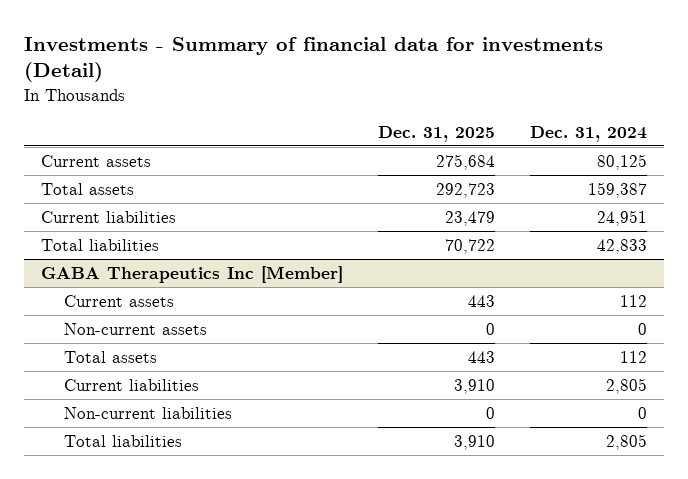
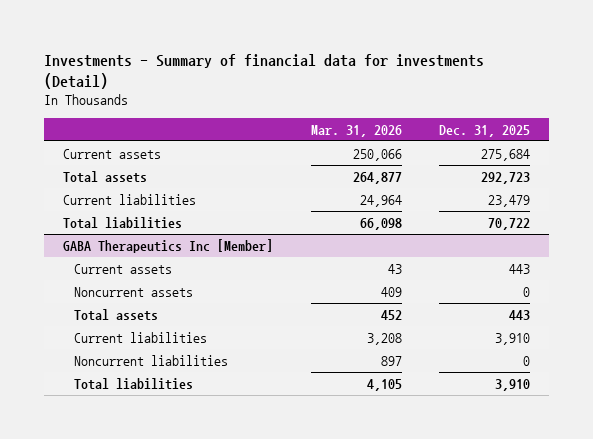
[529,125,647,142] Dec. 31, 2024 -> none
none -> [310,124,402,137] Mar. 31, 2026
[64,323,208,336] Non-current assets -> [73,286,193,297] Noncurrent assets
[64,407,233,420] Non-current liabilities -> [73,354,228,366] Noncurrent liabilities

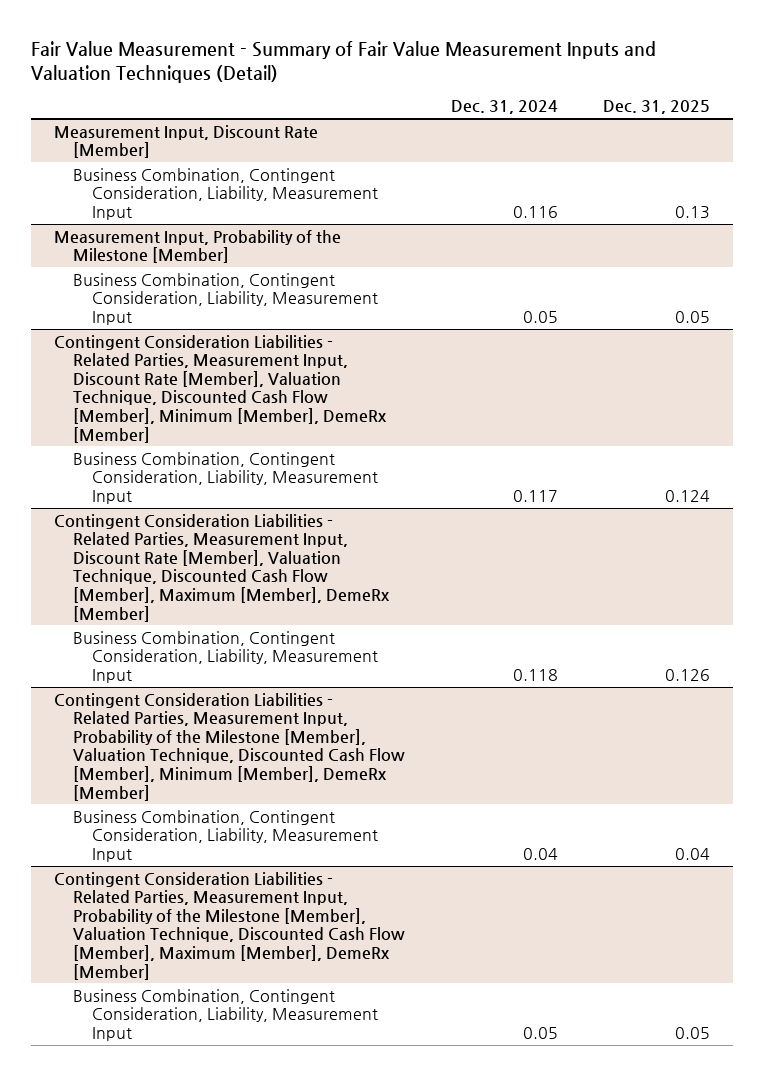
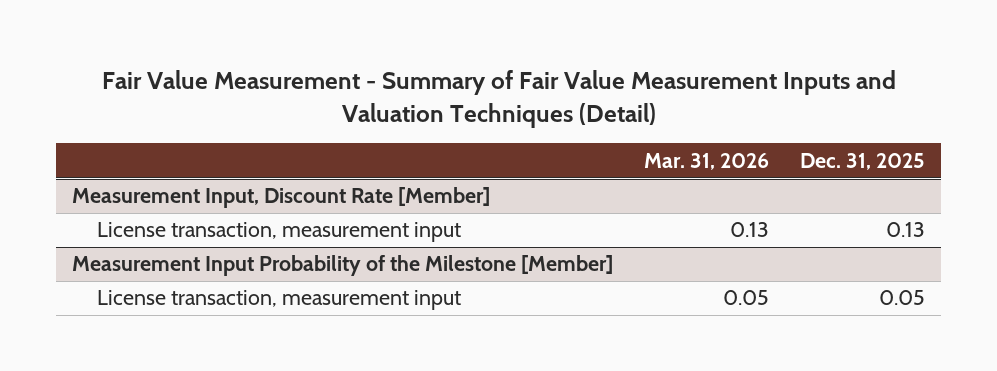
[450,100,558,115] Dec. 31, 2024 -> none
none -> [644,152,770,170] Mar. 31, 2026
[53,334,388,443] Contingent Consideration Liabilities - Related Parties, Measurement Input, Discount Rate [Member], Valuation Technique, Discounted Cash Flow [Member], Minimum [Member], DemeRx [Member] -> none
[73,451,379,504] Business Combination, Contingent Consideration, Liability, Measurement Input -> none
[53,513,391,622] Contingent Consideration Liabilities - Related Parties, Measurement Input, Discount Rate [Member], Valuation Technique, Discounted Cash Flow [Member], Maximum [Member], DemeRx [Member] -> none
[73,630,379,683] Business Combination, Contingent Consideration, Liability, Measurement Input -> none
[53,692,406,801] Contingent Consideration Liabilities - Related Parties, Measurement Input, Probability of the Milestone [Member], Valuation Technique, Discounted Cash Flow [Member], Minimum [Member], DemeRx [Member] -> none
[73,809,379,862] Business Combination, Contingent Consideration, Liability, Measurement Input -> none
[53,871,406,980] Contingent Consideration Liabilities - Related Parties, Measurement Input, Probability of the Milestone [Member], Valuation Technique, Discounted Cash Flow [Member], Maximum [Member], DemeRx [Member] -> none
[73,988,379,1041] Business Combination, Contingent Consideration, Liability, Measurement Input -> none
[73,167,379,220] Business Combination, Contingent Consideration, Liability, Measurement Input -> [96,222,461,243] License transaction, measurement input
[53,229,341,264] Measurement Input, Probability of the Milestone [Member] -> [71,255,613,277] Measurement Input Probability of the Milestone [Member]
[73,272,379,325] Business Combination, Contingent Consideration, Liability, Measurement Input -> [96,290,461,311] License transaction, measurement input

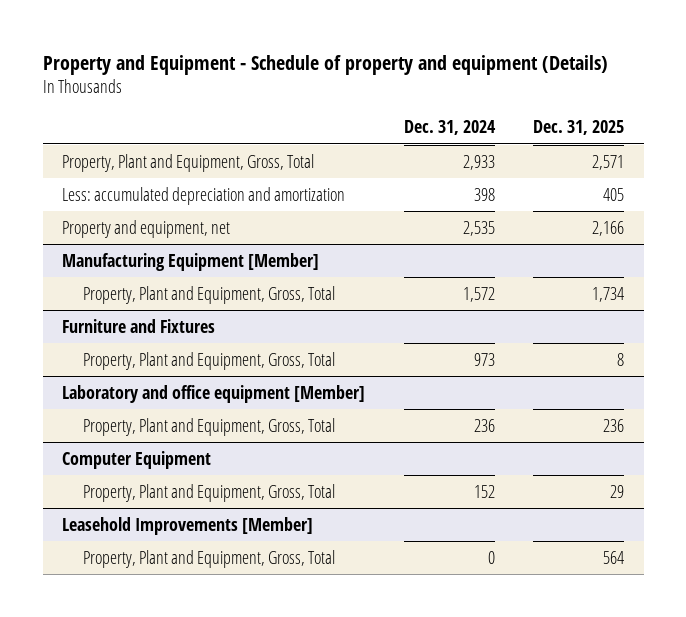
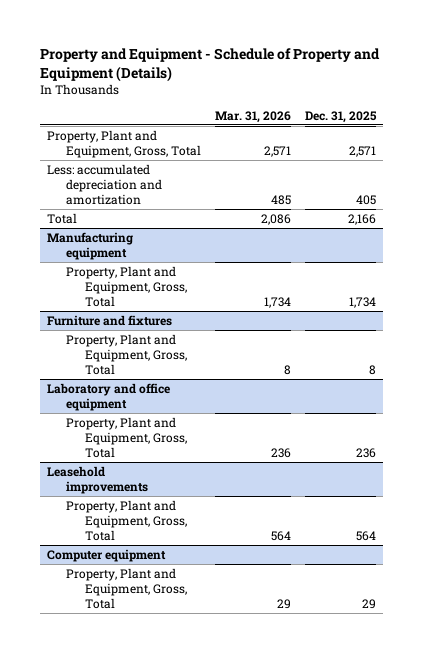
[42,54,608,75] Property and Equipment - Schedule of property and equipment (Details) -> [40,48,381,82] Property and Equipment - Schedule of Property and Equipment (Details)
[403,120,496,136] Dec. 31, 2024 -> none
none -> [215,110,292,123] Mar. 31, 2026
[61,219,230,238] Property and equipment, net -> [47,212,78,224] Total
[61,252,319,271] Manufacturing Equipment [Member] -> [47,231,134,260] Manufacturing equipment
[61,318,215,333] Furniture and Fixtures -> [47,314,173,326] Furniture and fixtures
[61,384,365,403] Laboratory and office equipment [Member] -> [47,382,171,411] Laboratory and office equipment
[61,450,211,469] Computer Equipment -> none
[82,483,335,502] Property, Plant and Equipment, Gross, Total -> none
[61,516,313,535] Leasehold Improvements [Member] -> [47,465,149,494] Leasehold improvements
none -> [47,548,167,562] Computer equipment
none -> [66,567,188,609] Property, Plant and Equipment, Gross, Total

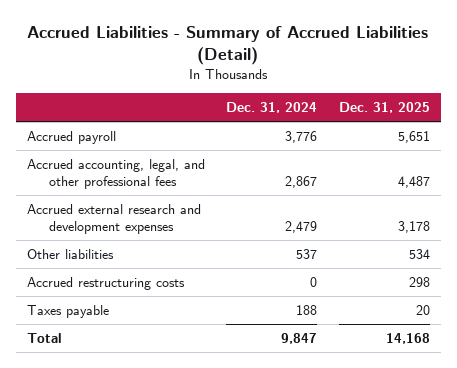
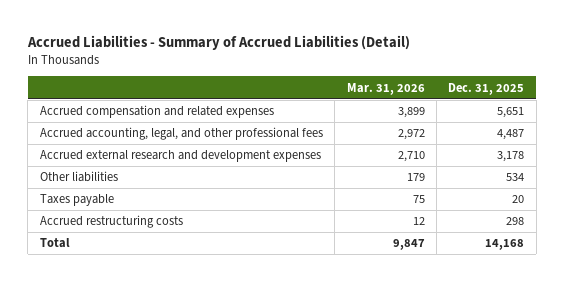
[226,102,318,114] Dec. 31, 2024 -> none
none -> [346,82,425,95] Mar. 31, 2026
[26,130,116,144] Accrued payroll -> [39,105,274,119] Accrued compensation and related expenses
[26,276,185,290] Accrued restructuring costs -> [39,215,183,229] Accrued restructuring costs

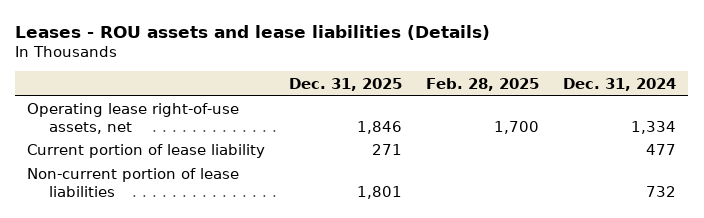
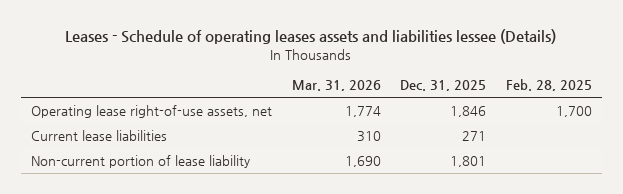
[15,24,491,40] Leases - ROU assets and lease liabilities (Details) -> [65,29,557,45] Leases - Schedule of operating leases assets and liabilities lessee (Details)
[563,77,677,91] Dec. 31, 2024 -> none
none -> [291,80,381,92] Mar. 31, 2026
[27,144,266,159] Current portion of lease liability -> [30,129,167,141] Current lease liabilities
[27,168,240,197] Non-current portion of lease liabilities -> [30,154,250,168] Non-current portion of lease liability

